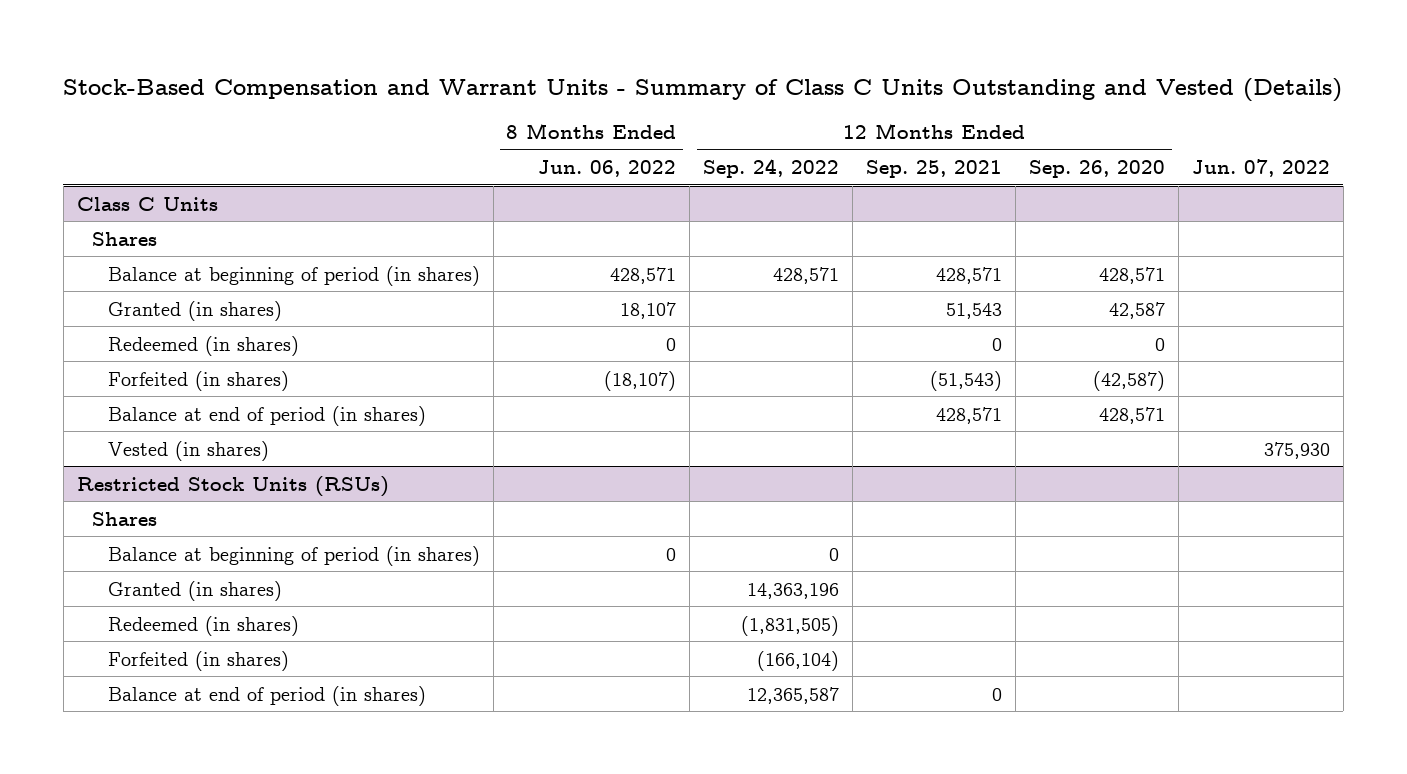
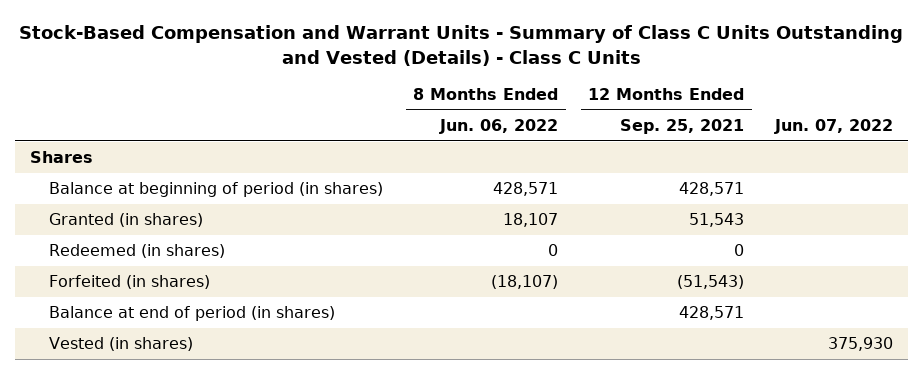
[63,77,1343,102] Stock-Based Compensation and Warrant Units - Summary of Class C Units Outstanding and Vested (Details) -> [19,25,904,66] Stock-Based Compensation and Warrant Units - Summary of Class C Units Outstanding and Vested (Details) - Class C Units
[703,159,840,179] Sep. 24, 2022 -> none
[1028,160,1165,179] Sep. 26, 2020 -> none
[76,196,218,211] Class C Units -> none
[76,475,389,497] Restricted Stock Units (RSUs) -> none
[92,511,158,526] Shares -> none
[107,545,480,566] Balance at beginning of period (in shares) -> none
[107,580,282,601] Granted (in shares) -> none
[107,615,299,636] Redeemed (in shares) -> none
[107,650,289,671] Forfeited (in shares) -> none
[107,685,426,706] Balance at end of period (in shares) -> none

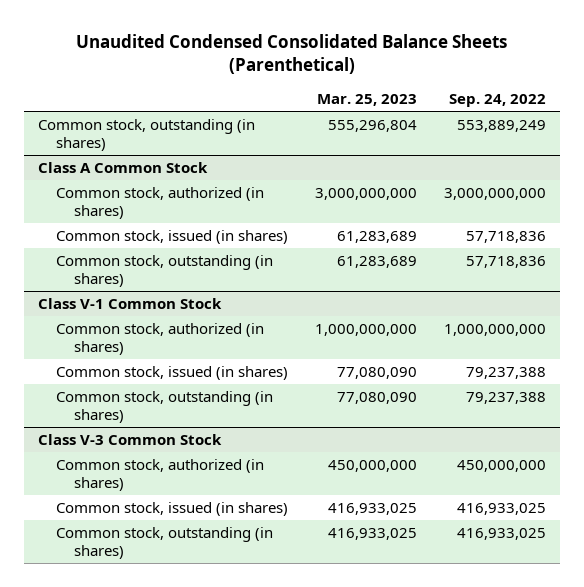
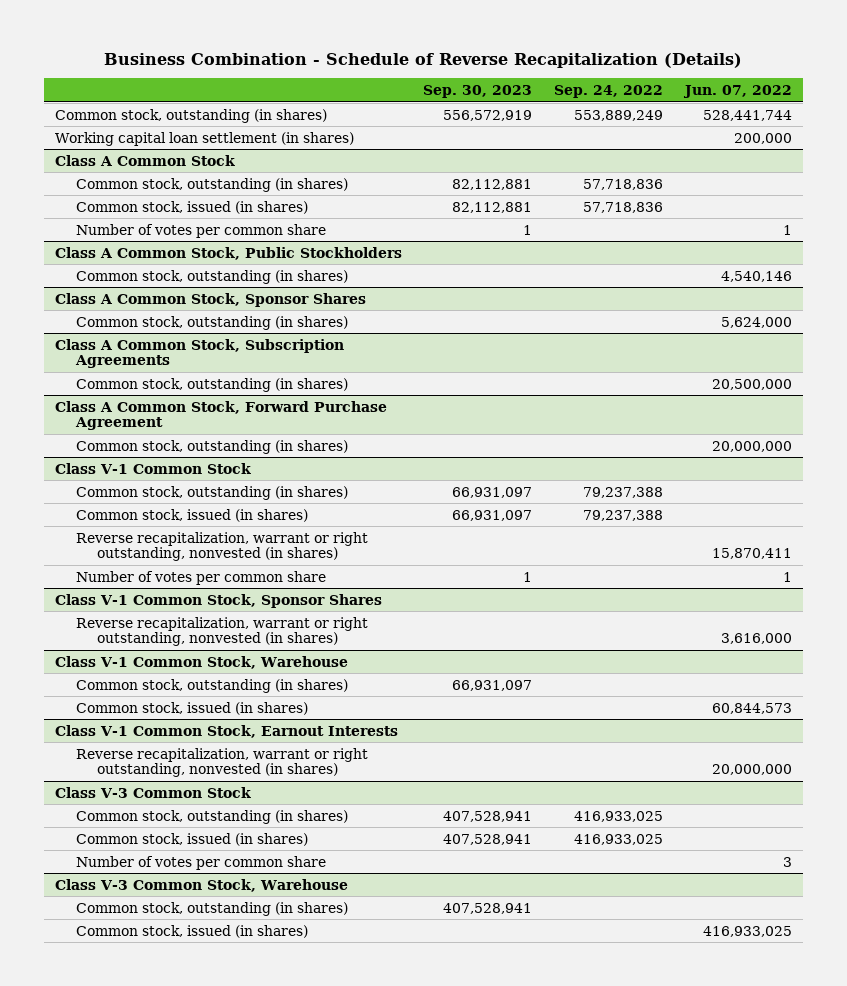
[76,33,508,74] Unaudited Condensed Consolidated Balance Sheets (Parenthetical) -> [104,52,743,68] Business Combination - Schedule of Reverse Recapitalization (Details)
[317,93,418,106] Mar. 25, 2023 -> none
none -> [423,85,533,99] Sep. 30, 2023
none -> [682,85,792,99] Jun. 07, 2022
none -> [54,131,354,146] Working capital loan settlement (in shares)
[56,187,265,220] Common stock, authorized (in shares) -> none
[56,230,289,245] Common stock, issued (in shares) -> [75,200,308,214] Common stock, issued (in shares)
none -> [75,223,326,238] Number of votes per common share
none -> [54,246,402,260] Class A Common Stock, Public Stockholders
none -> [75,269,348,284] Common stock, outstanding (in shares)
none -> [54,292,366,307] Class A Common Stock, Sponsor Shares
none -> [75,315,348,330] Common stock, outstanding (in shares)
none -> [54,338,344,369] Class A Common Stock, Subscription Agreements
none -> [75,377,348,392] Common stock, outstanding (in shares)
none -> [54,400,387,431] Class A Common Stock, Forward Purchase Agreement
none -> [75,439,348,454] Common stock, outstanding (in shares)
[56,323,265,356] Common stock, authorized (in shares) -> none
[56,366,289,381] Common stock, issued (in shares) -> [75,508,308,522] Common stock, issued (in shares)
none -> [75,531,368,562] Reverse recapitalization, warrant or right outstanding, nonvested (in shares)
none -> [75,570,326,585] Number of votes per common share
none -> [54,593,382,608] Class V-1 Common Stock, Sponsor Shares
none -> [75,616,368,647] Reverse recapitalization, warrant or right outstanding, nonvested (in shares)
none -> [54,655,348,669] Class V-1 Common Stock, Warehouse
none -> [75,678,348,693] Common stock, outstanding (in shares)
none -> [75,701,308,715] Common stock, issued (in shares)
none -> [54,724,398,738] Class V-1 Common Stock, Earnout Interests
none -> [75,747,368,778] Reverse recapitalization, warrant or right outstanding, nonvested (in shares)
[56,459,265,492] Common stock, authorized (in shares) -> none
[56,502,289,517] Common stock, issued (in shares) -> [75,832,308,846] Common stock, issued (in shares)
none -> [75,855,326,870] Number of votes per common share
none -> [54,878,348,892] Class V-3 Common Stock, Warehouse
none -> [75,901,348,916] Common stock, outstanding (in shares)
none -> [75,924,308,938] Common stock, issued (in shares)

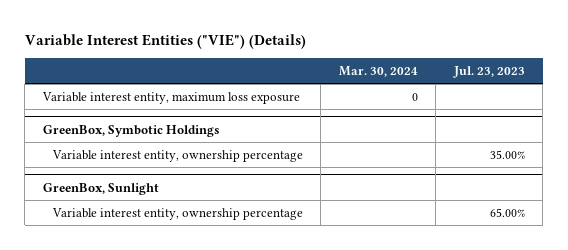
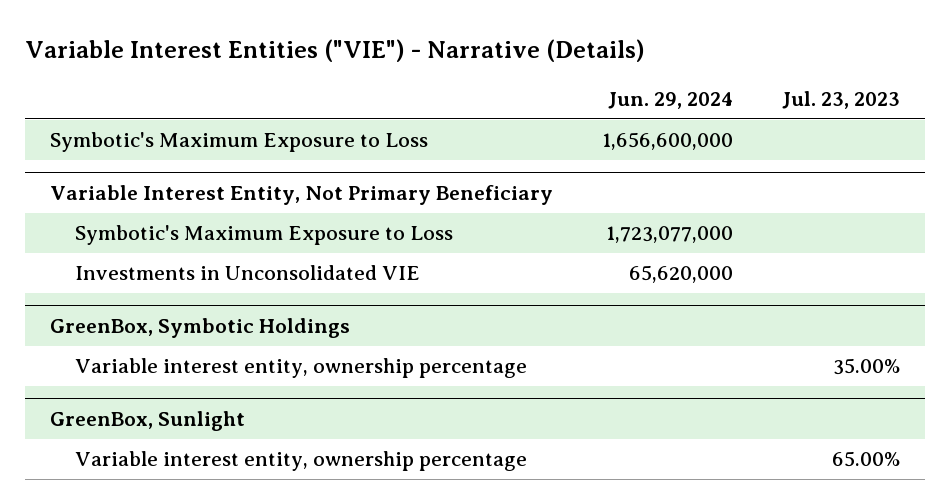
[24,33,306,49] Variable Interest Entities ("VIE") (Details) -> [25,38,646,62] Variable Interest Entities ("VIE") - Narrative (Details)
[338,65,418,77] Mar. 30, 2024 -> none
none -> [608,91,734,109] Jun. 29, 2024
[41,91,300,104] Variable interest entity, maximum loss exposure -> [49,132,428,153] Symbotic's Maximum Exposure to Loss
none -> [49,184,553,205] Variable Interest Entity, Not Primary Beneficiary
none -> [74,225,453,246] Symbotic's Maximum Exposure to Loss
none -> [74,265,420,281] Investments in Unconsolidated VIE

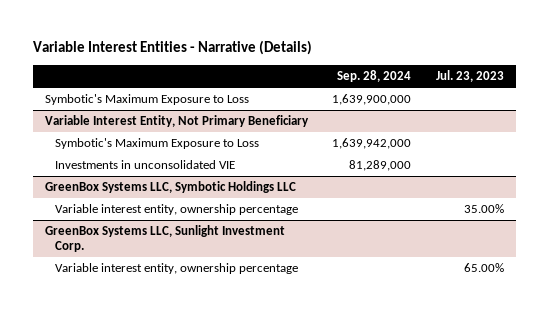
[25,38,646,62] Variable Interest Entities ("VIE") - Narrative (Details) -> [33,40,313,56] Variable Interest Entities - Narrative (Details)
[608,91,734,109] Jun. 29, 2024 -> none
none -> [337,70,412,83] Sep. 28, 2024
[74,265,420,281] Investments in Unconsolidated VIE -> [54,160,235,170] Investments in unconsolidated VIE
[49,317,350,338] GreenBox, Symbotic Holdings -> [45,181,297,194] GreenBox Systems LLC, Symbotic Holdings LLC
[49,410,245,431] GreenBox, Sunlight -> [45,225,286,252] GreenBox Systems LLC, Sunlight Investment Corp.

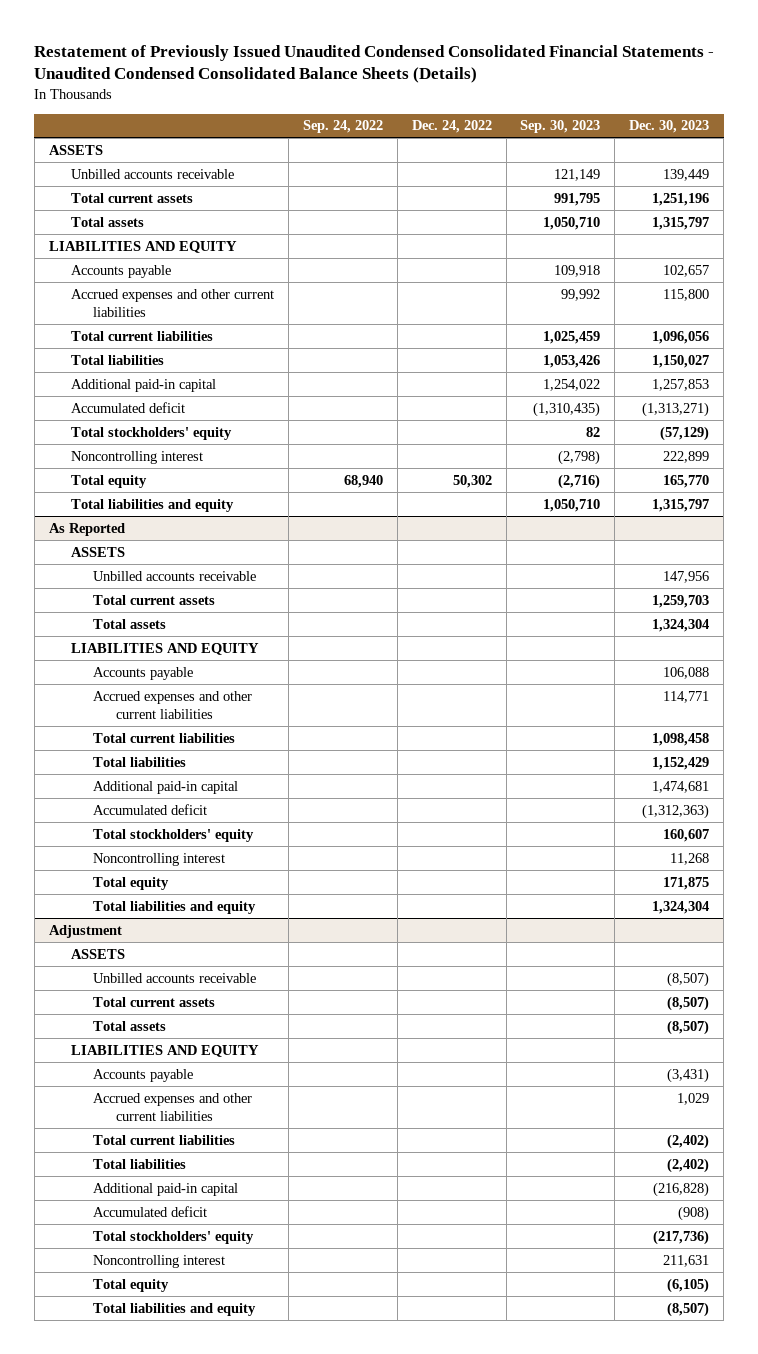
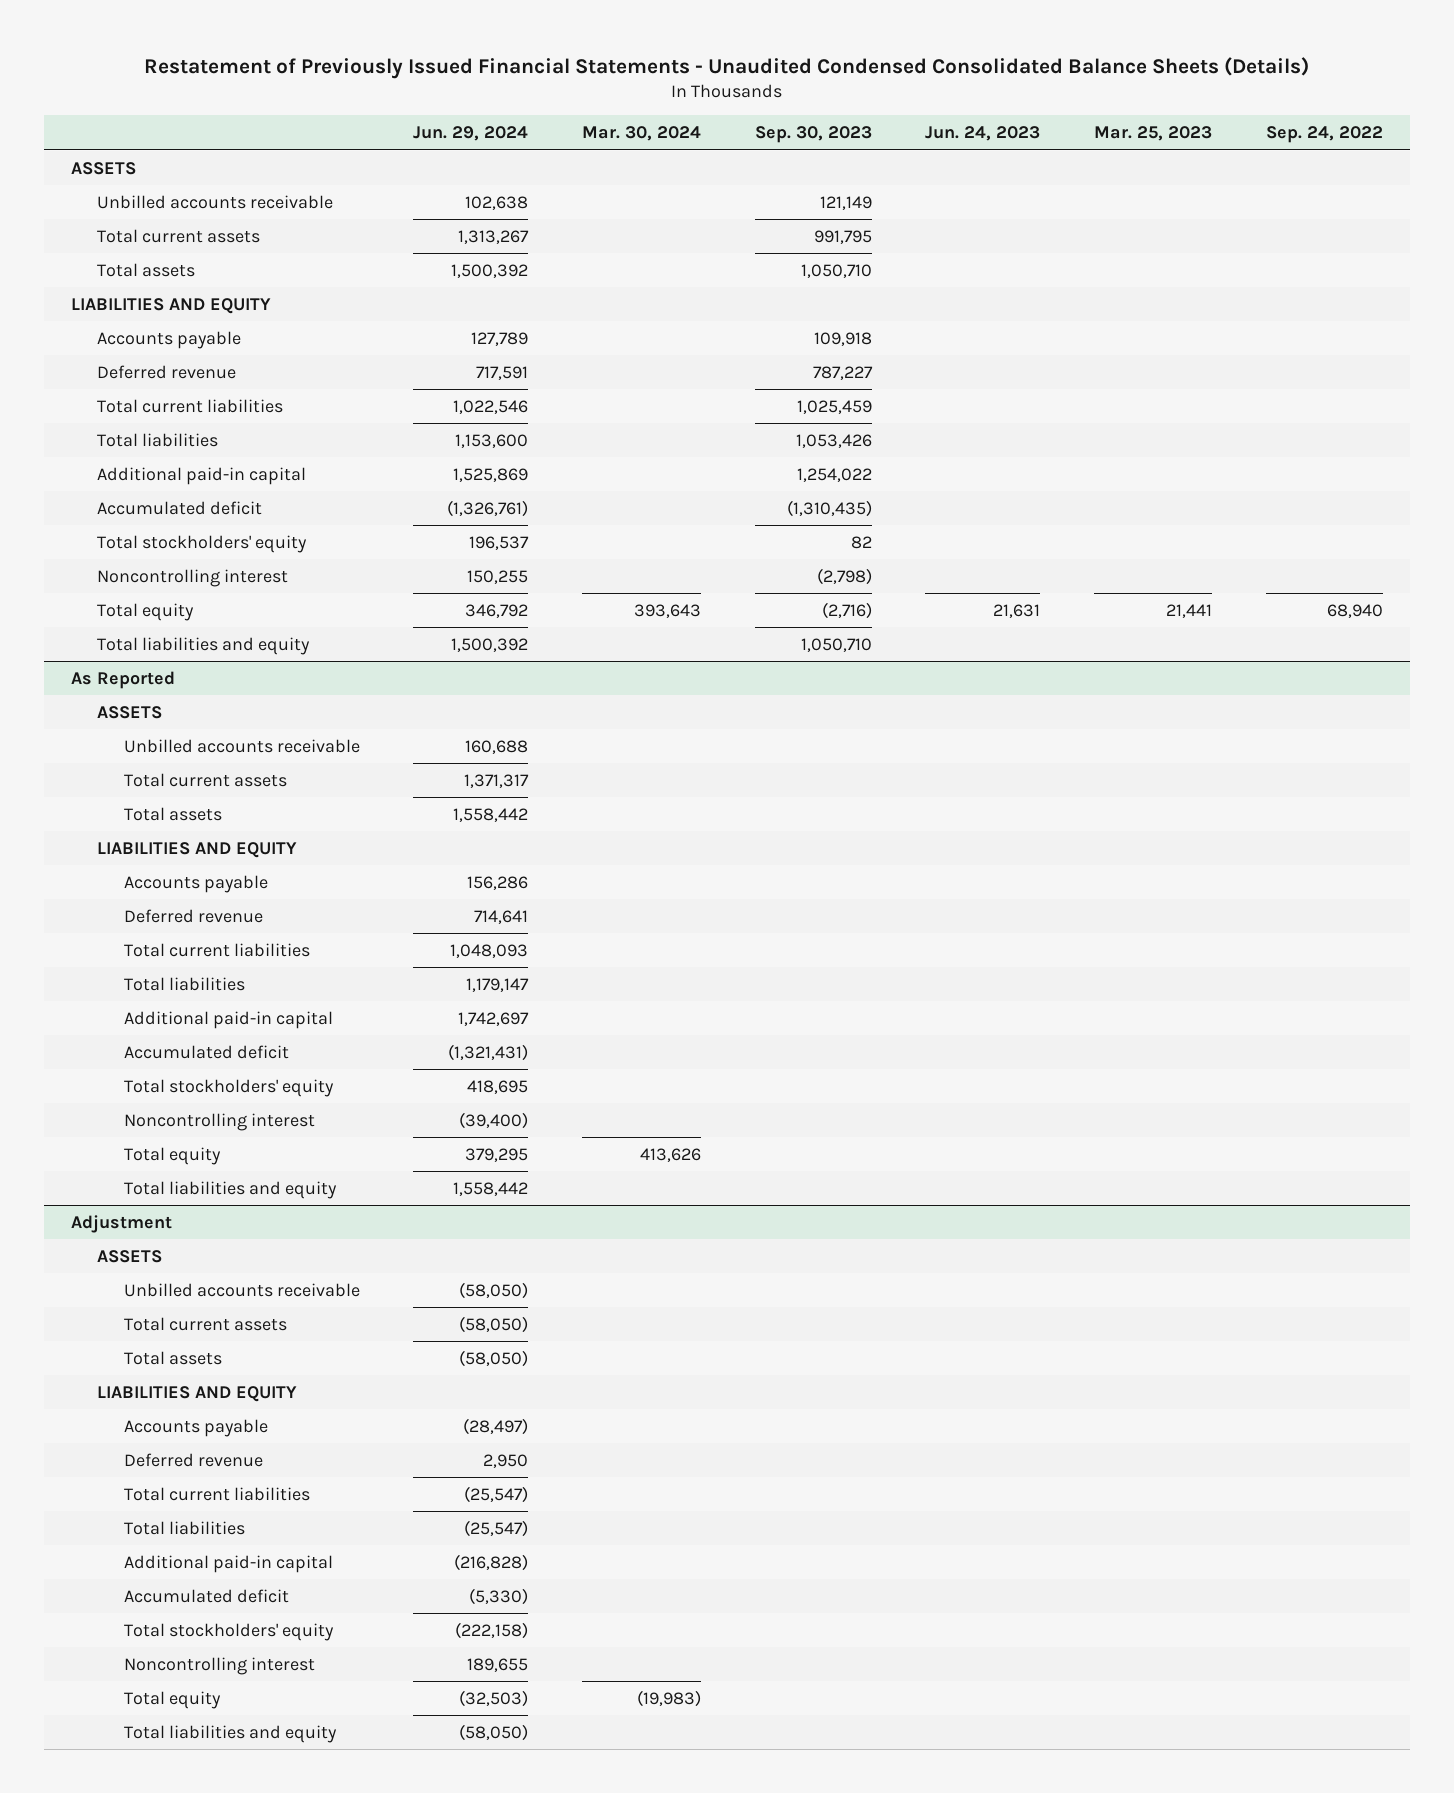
[34,44,715,84] Restatement of Previously Issued Unaudited Condensed Consolidated Financial Statements - Unaudited Condensed Consolidated Balance Sheets (Details) -> [144,56,1310,79] Restatement of Previously Issued Financial Statements - Unaudited Condensed Consolidated Balance Sheets (Details)
[411,120,492,134] Dec. 24, 2022 -> none
[629,120,710,134] Dec. 30, 2023 -> none
none -> [413,126,529,142] Jun. 29, 2024
none -> [582,126,702,142] Mar. 30, 2024
none -> [925,126,1041,142] Jun. 24, 2023
none -> [1094,126,1213,142] Mar. 25, 2023
[70,288,274,318] Accrued expenses and other current liabilities -> none
none -> [97,364,237,379] Deferred revenue
[93,690,253,720] Accrued expenses and other current liabilities -> none
none -> [123,908,263,923] Deferred revenue
[93,1092,253,1122] Accrued expenses and other current liabilities -> none
none -> [123,1452,263,1467] Deferred revenue

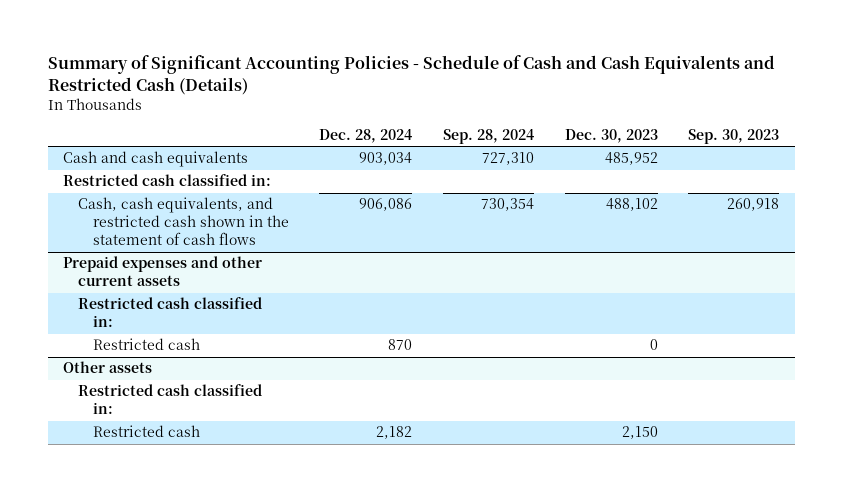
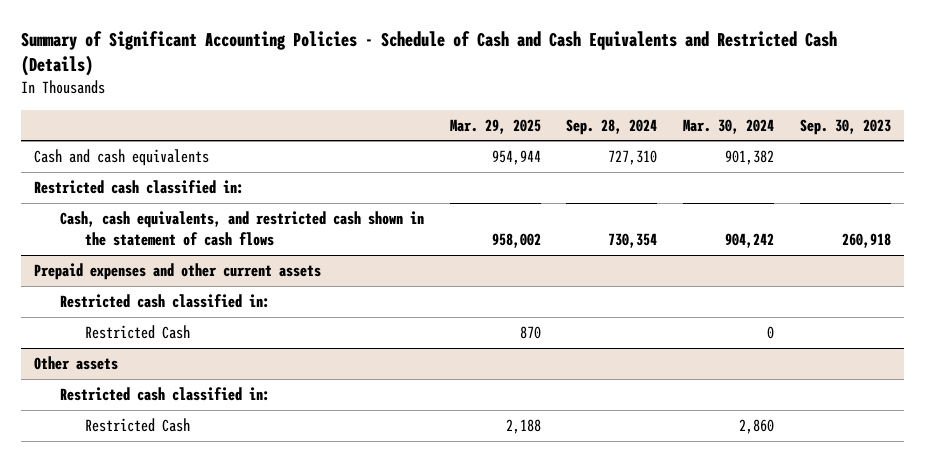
[319,129,413,144] Dec. 28, 2024 -> none
[564,129,658,144] Dec. 30, 2023 -> none
none -> [449,118,541,134] Mar. 29, 2025
none -> [683,118,775,134] Mar. 30, 2024
[92,338,200,351] Restricted cash -> [85,325,191,340] Restricted Cash
[92,425,200,438] Restricted cash -> [85,418,191,433] Restricted Cash

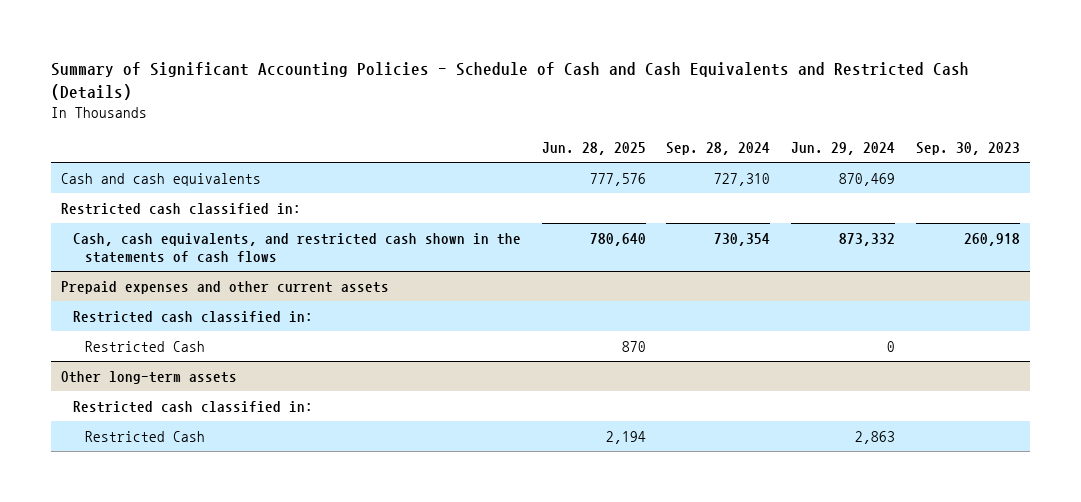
[449,118,541,134] Mar. 29, 2025 -> none
[683,118,775,134] Mar. 30, 2024 -> none
none -> [541,142,646,156] Jun. 28, 2025
none -> [791,142,896,156] Jun. 29, 2024
[59,211,424,247] Cash, cash equivalents, and restricted cash shown in the statement of cash flows -> [72,232,521,264] Cash, cash equivalents, and restricted cash shown in the statements of cash flows
[33,356,118,371] Other assets -> [60,370,237,384] Other long-term assets

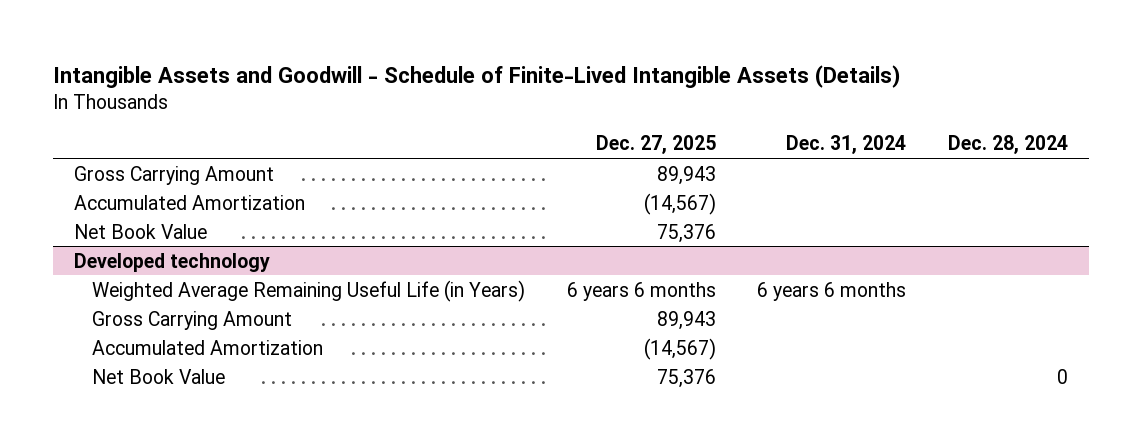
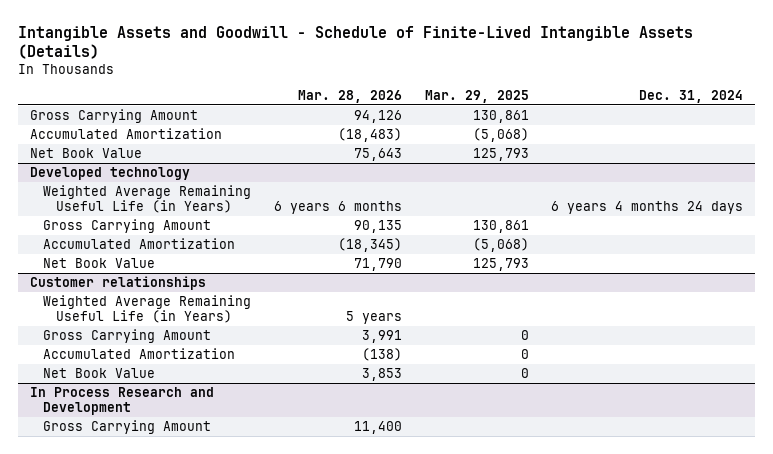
[595,135,716,155] Dec. 27, 2025 -> none
[948,135,1069,155] Dec. 28, 2024 -> none
none -> [297,89,402,103] Mar. 28, 2026
none -> [424,89,529,103] Mar. 29, 2025
[757,281,907,301] 6 years 6 months -> [551,200,744,214] 6 years 4 months 24 days
none -> [29,275,206,290] Customer relationships
none -> [42,294,251,323] Weighted Average Remaining Useful Life (in Years)
none -> [42,328,211,343] Gross Carrying Amount
none -> [42,347,235,359] Accumulated Amortization
none -> [42,367,155,378] Net Book Value
none -> [29,386,214,415] In Process Research and Development
none -> [42,419,211,434] Gross Carrying Amount

